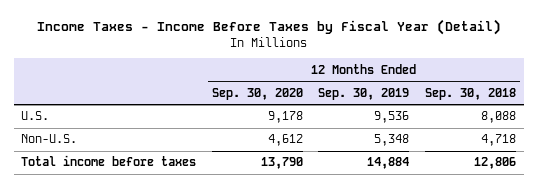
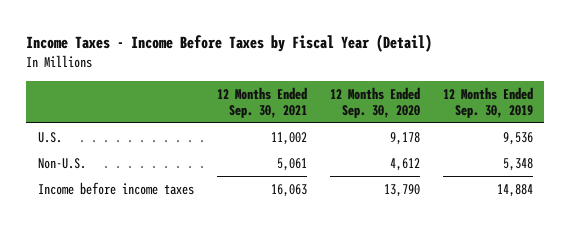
[424,87,516,100] Sep. 30, 2018 -> none
none -> [216,86,307,118] 12 Months Ended Sep. 30, 2021
[21,155,197,167] Total income before taxes -> [37,181,194,195] Income before income taxes

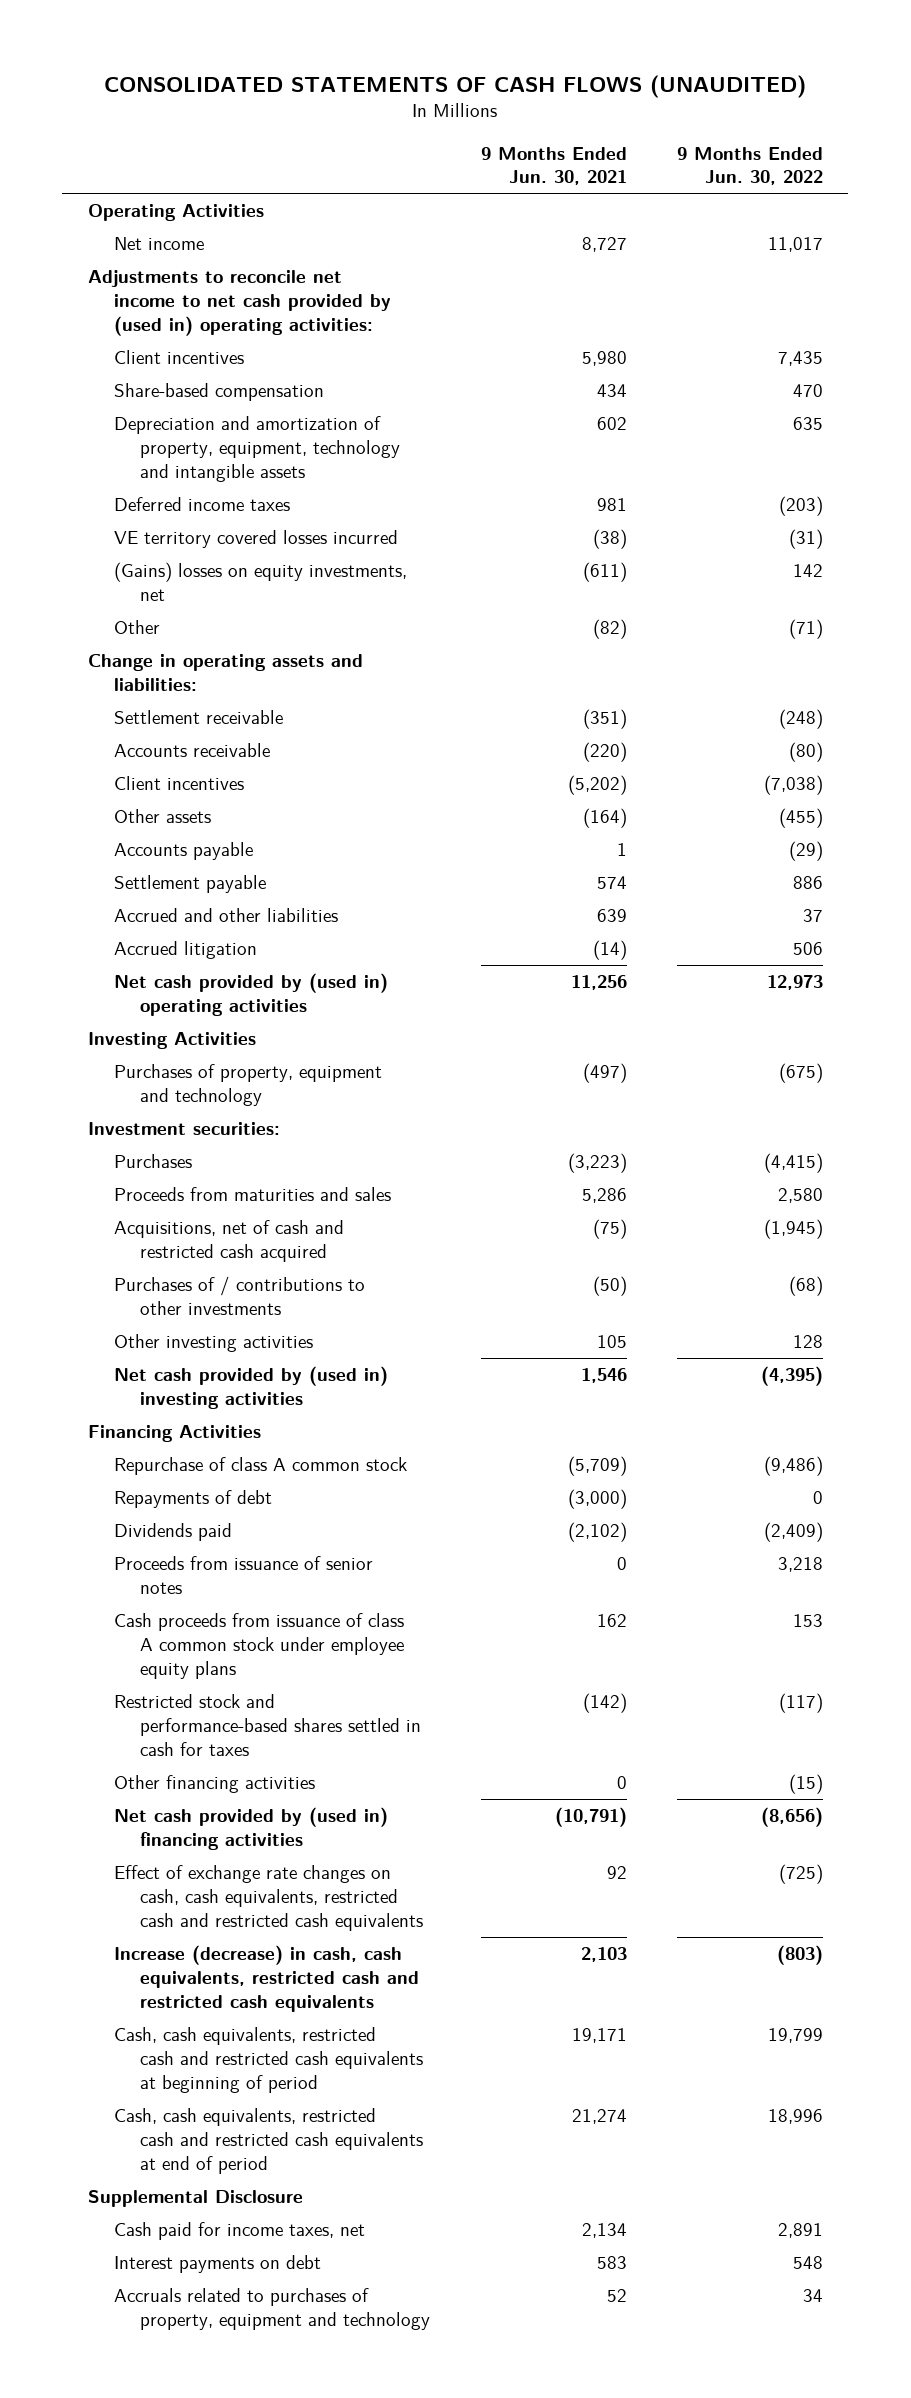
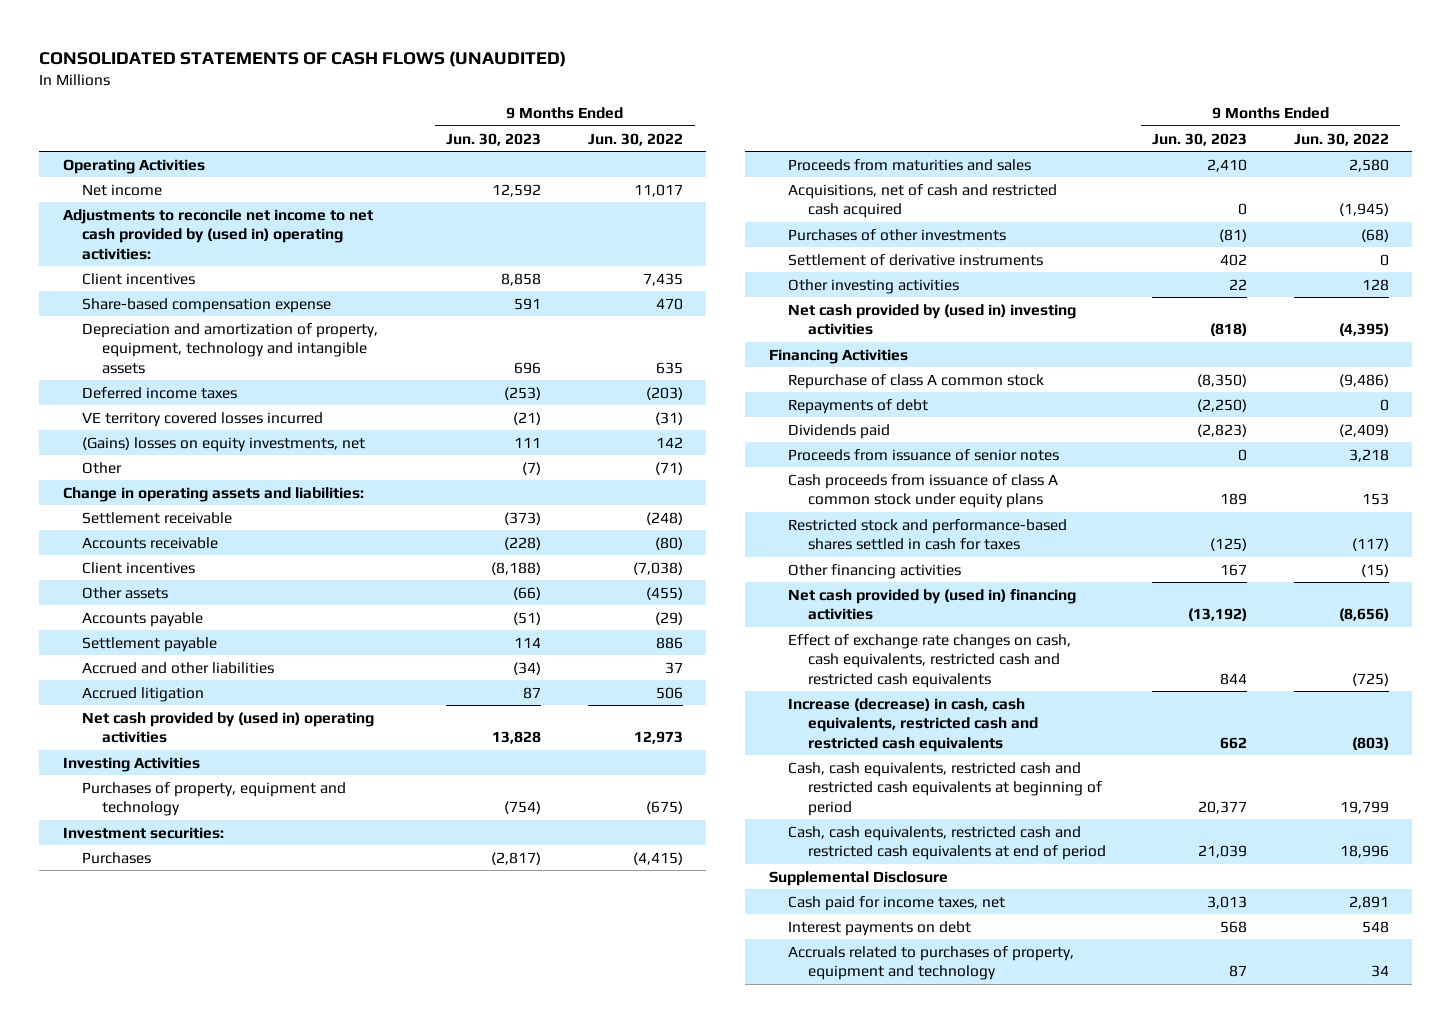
[480,146,627,186] 9 Months Ended Jun. 30, 2021 -> none
none -> [446,132,542,146] Jun. 30, 2023
[113,383,324,402] Share-based compensation -> [82,297,332,313] Share-based compensation expense
[113,1276,365,1315] Purchases of / contributions to other investments -> [788,228,1007,241] Purchases of other investments
none -> [788,253,1044,266] Settlement of derivative instruments
[113,1613,405,1679] Cash proceeds from issuance of class A common stock under employee equity plans -> [788,473,1059,509] Cash proceeds from issuance of class A common stock under equity plans

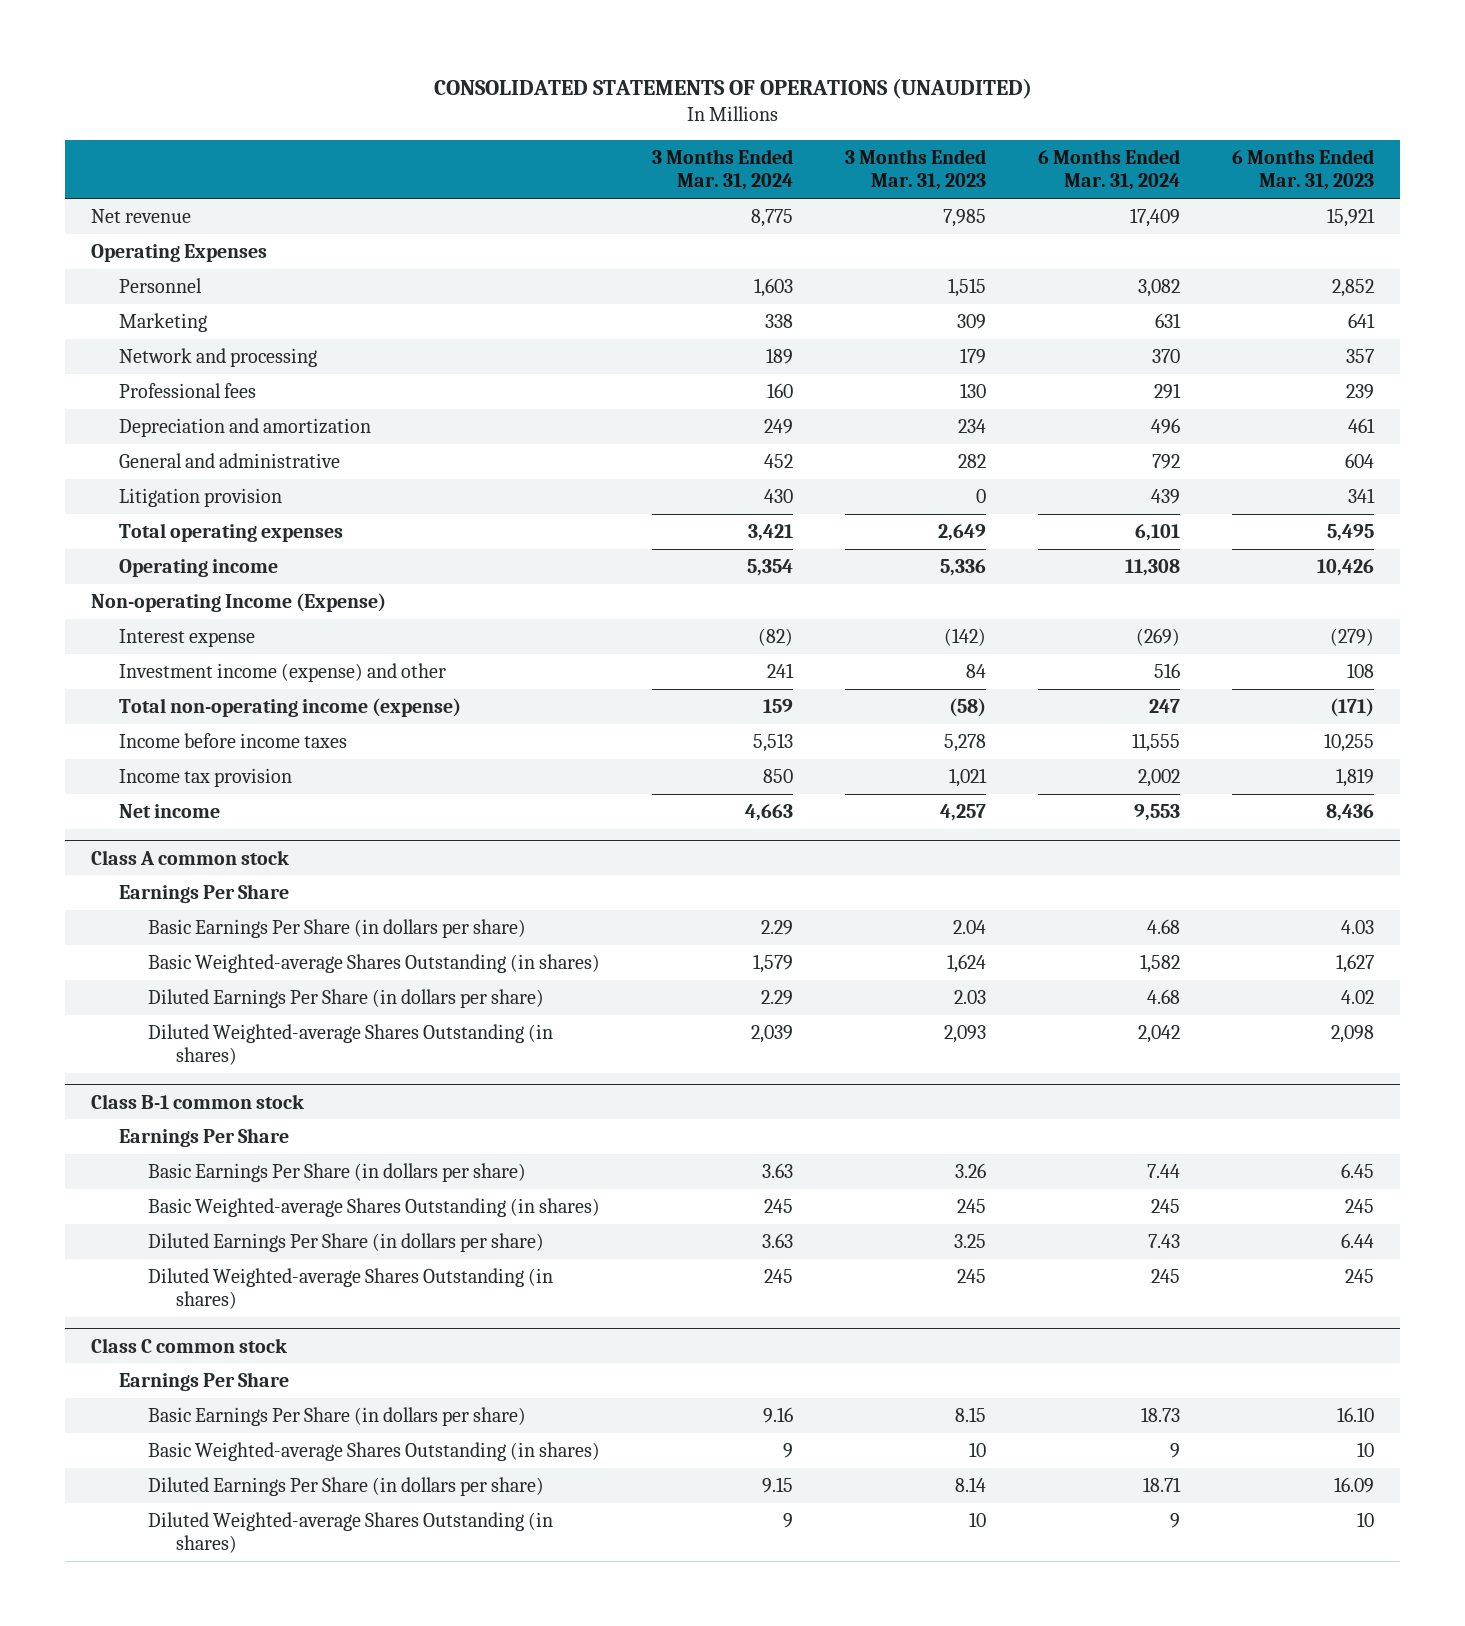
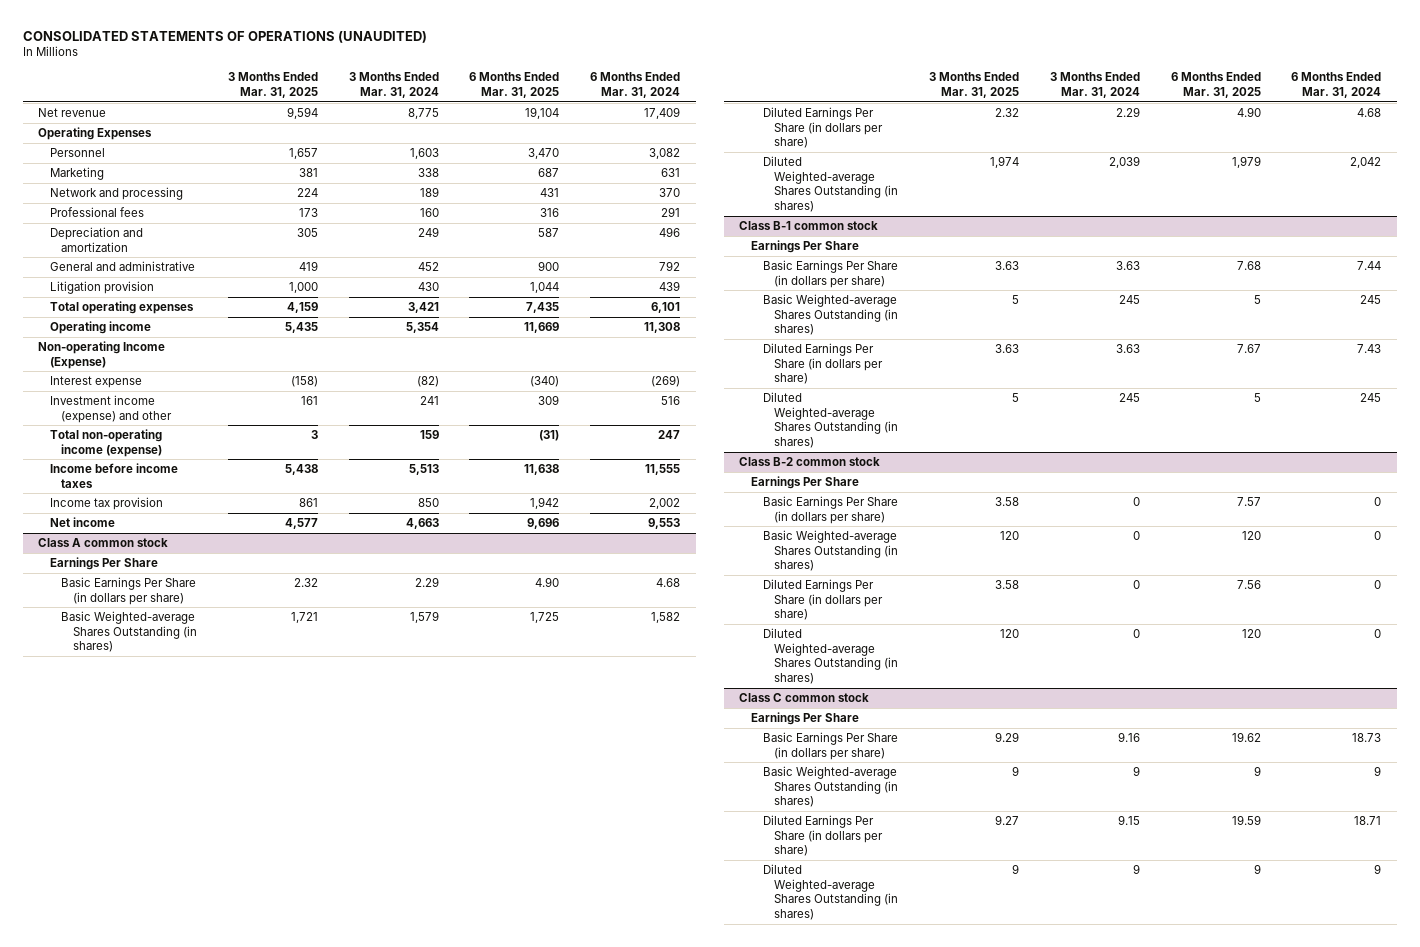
[844,149,986,191] 3 Months Ended Mar. 31, 2023 -> none
[1232,149,1375,191] 6 Months Ended Mar. 31, 2023 -> none
none -> [227,72,318,99] 3 Months Ended Mar. 31, 2025
none -> [469,72,560,99] 6 Months Ended Mar. 31, 2025
none -> [739,457,881,467] Class B-2 common stock
none -> [750,476,859,490] Earnings Per Share
none -> [762,496,898,524] Basic Earnings Per Share (in dollars per share)
none -> [762,530,899,572] Basic Weighted-average Shares Outstanding (in shares)
none -> [762,579,884,621] Diluted Earnings Per Share (in dollars per share)
none -> [762,628,899,684] Diluted Weighted-average Shares Outstanding (in shares)

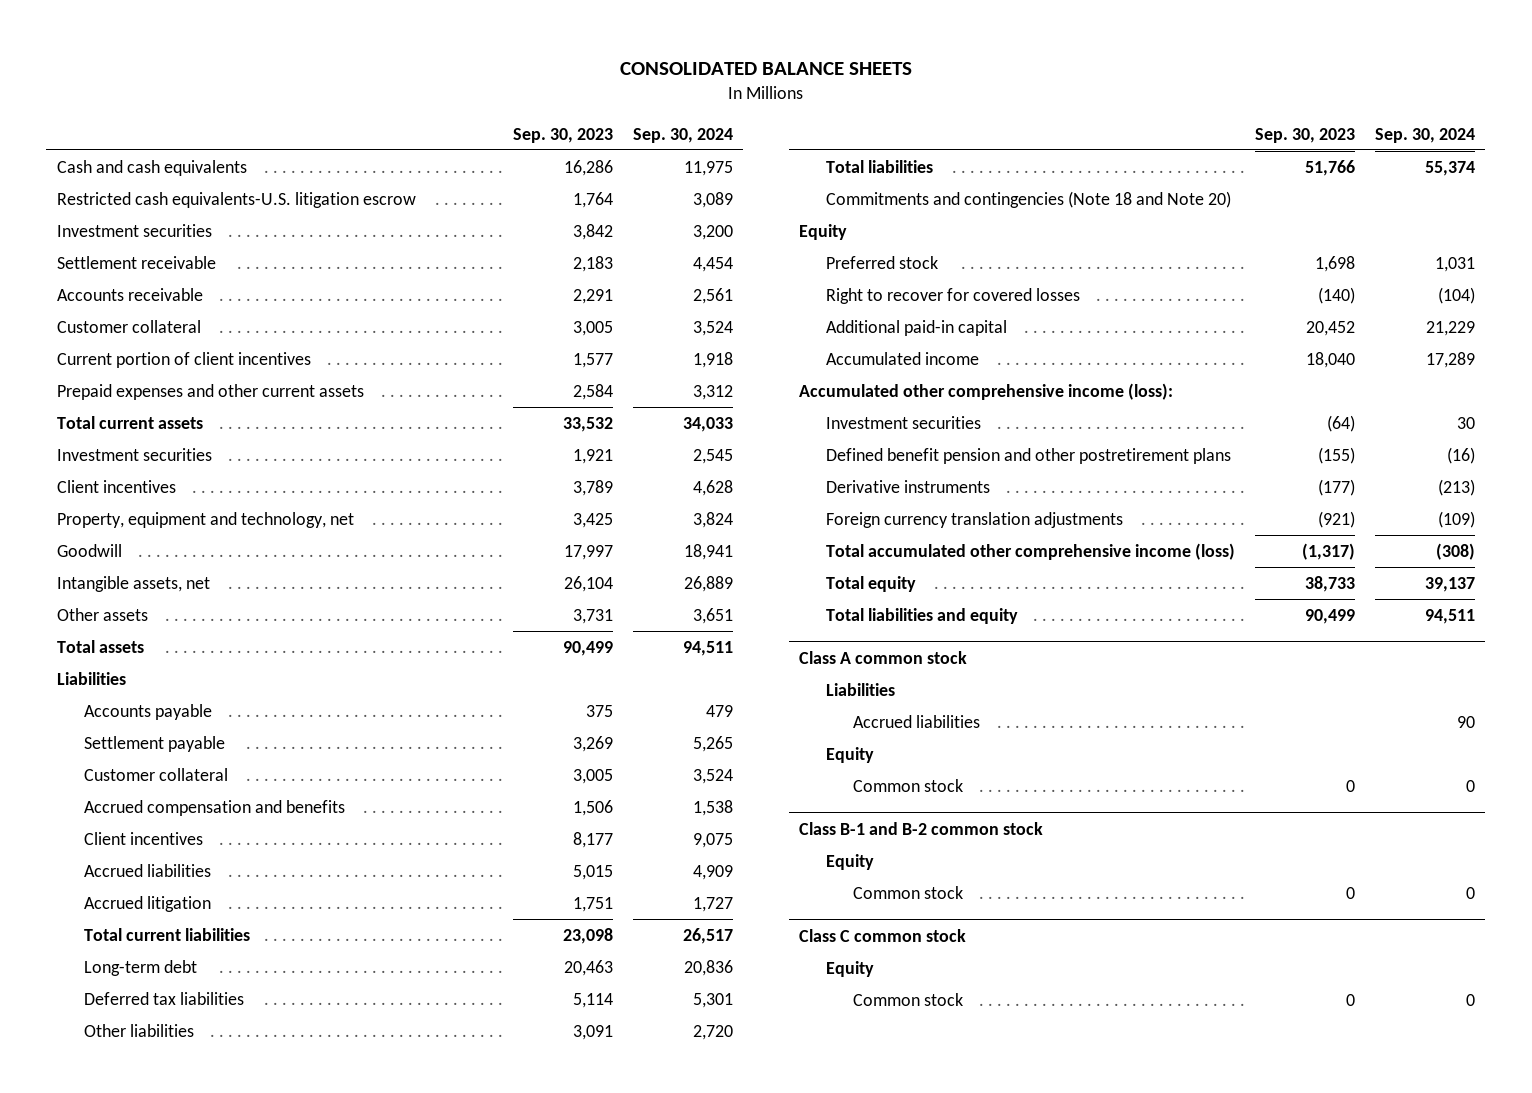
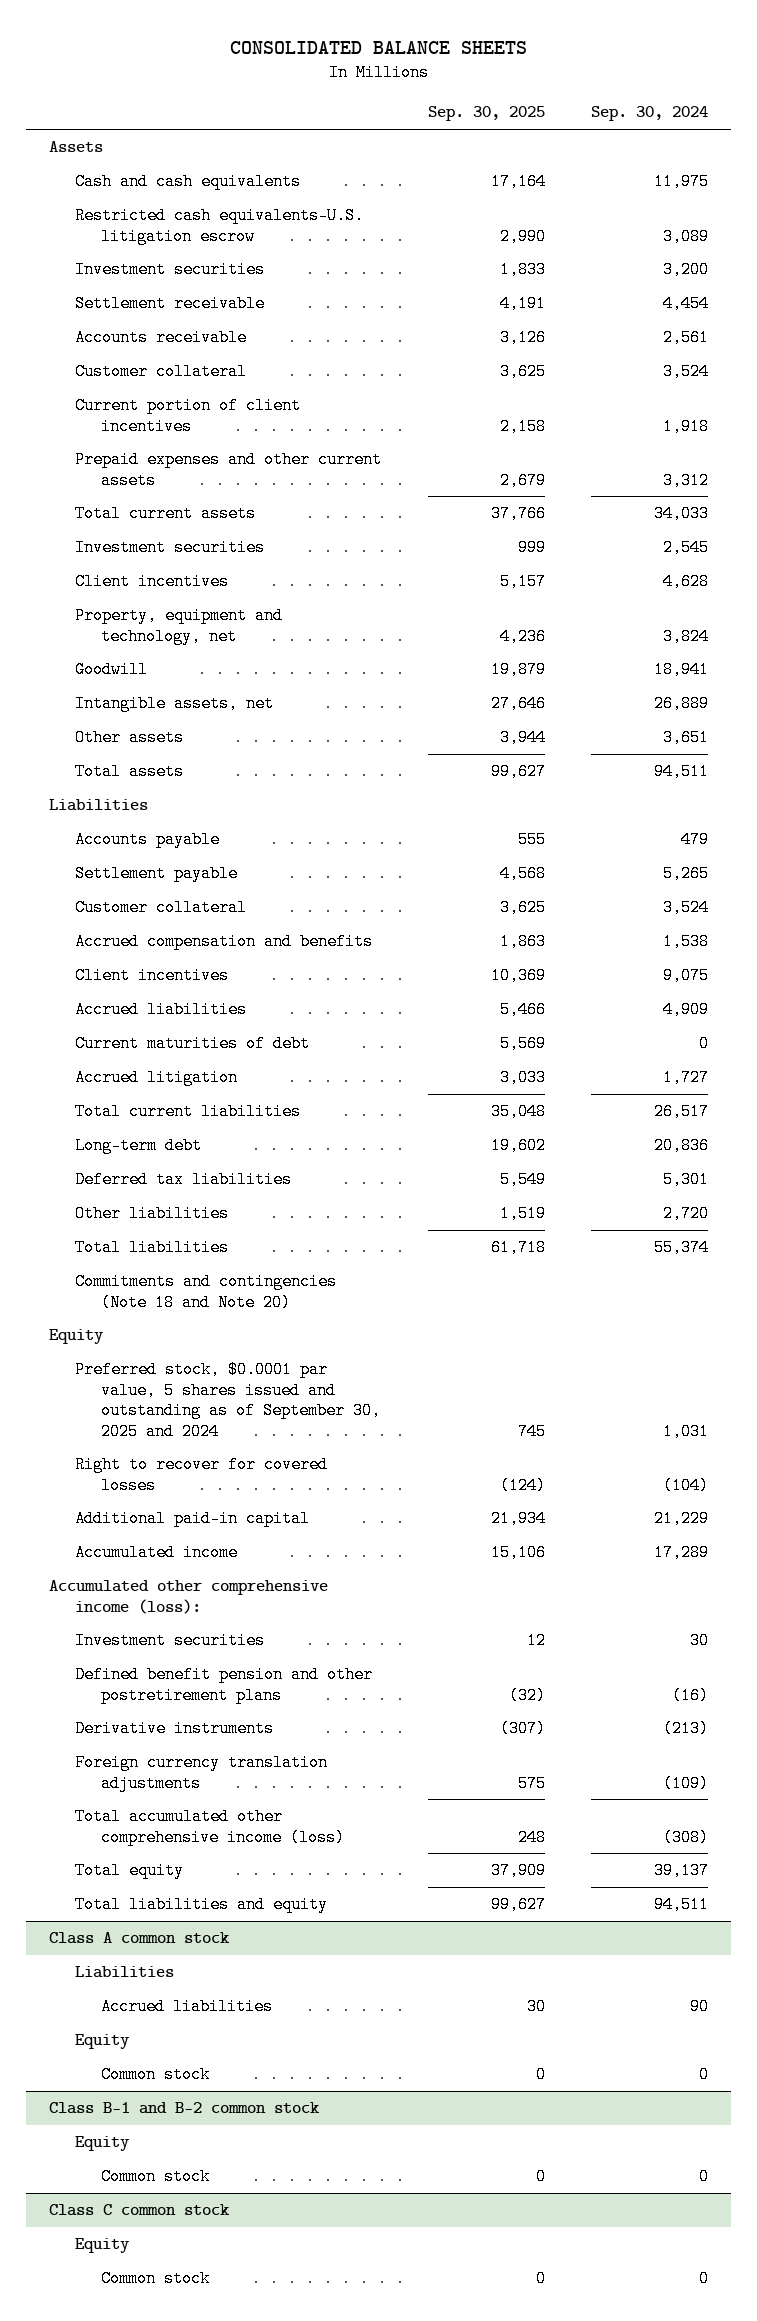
[512,127,613,143] Sep. 30, 2023 -> none
none -> [427,106,545,122] Sep. 30, 2025
none -> [49,141,104,153] Assets
none -> [75,1035,311,1053] Current maturities of debt
[825,255,938,269] Preferred stock -> [75,1361,381,1440] Preferred stock, $0.0001 par value, 5 shares issued and outstanding as of September 30, 2025 and 2024

